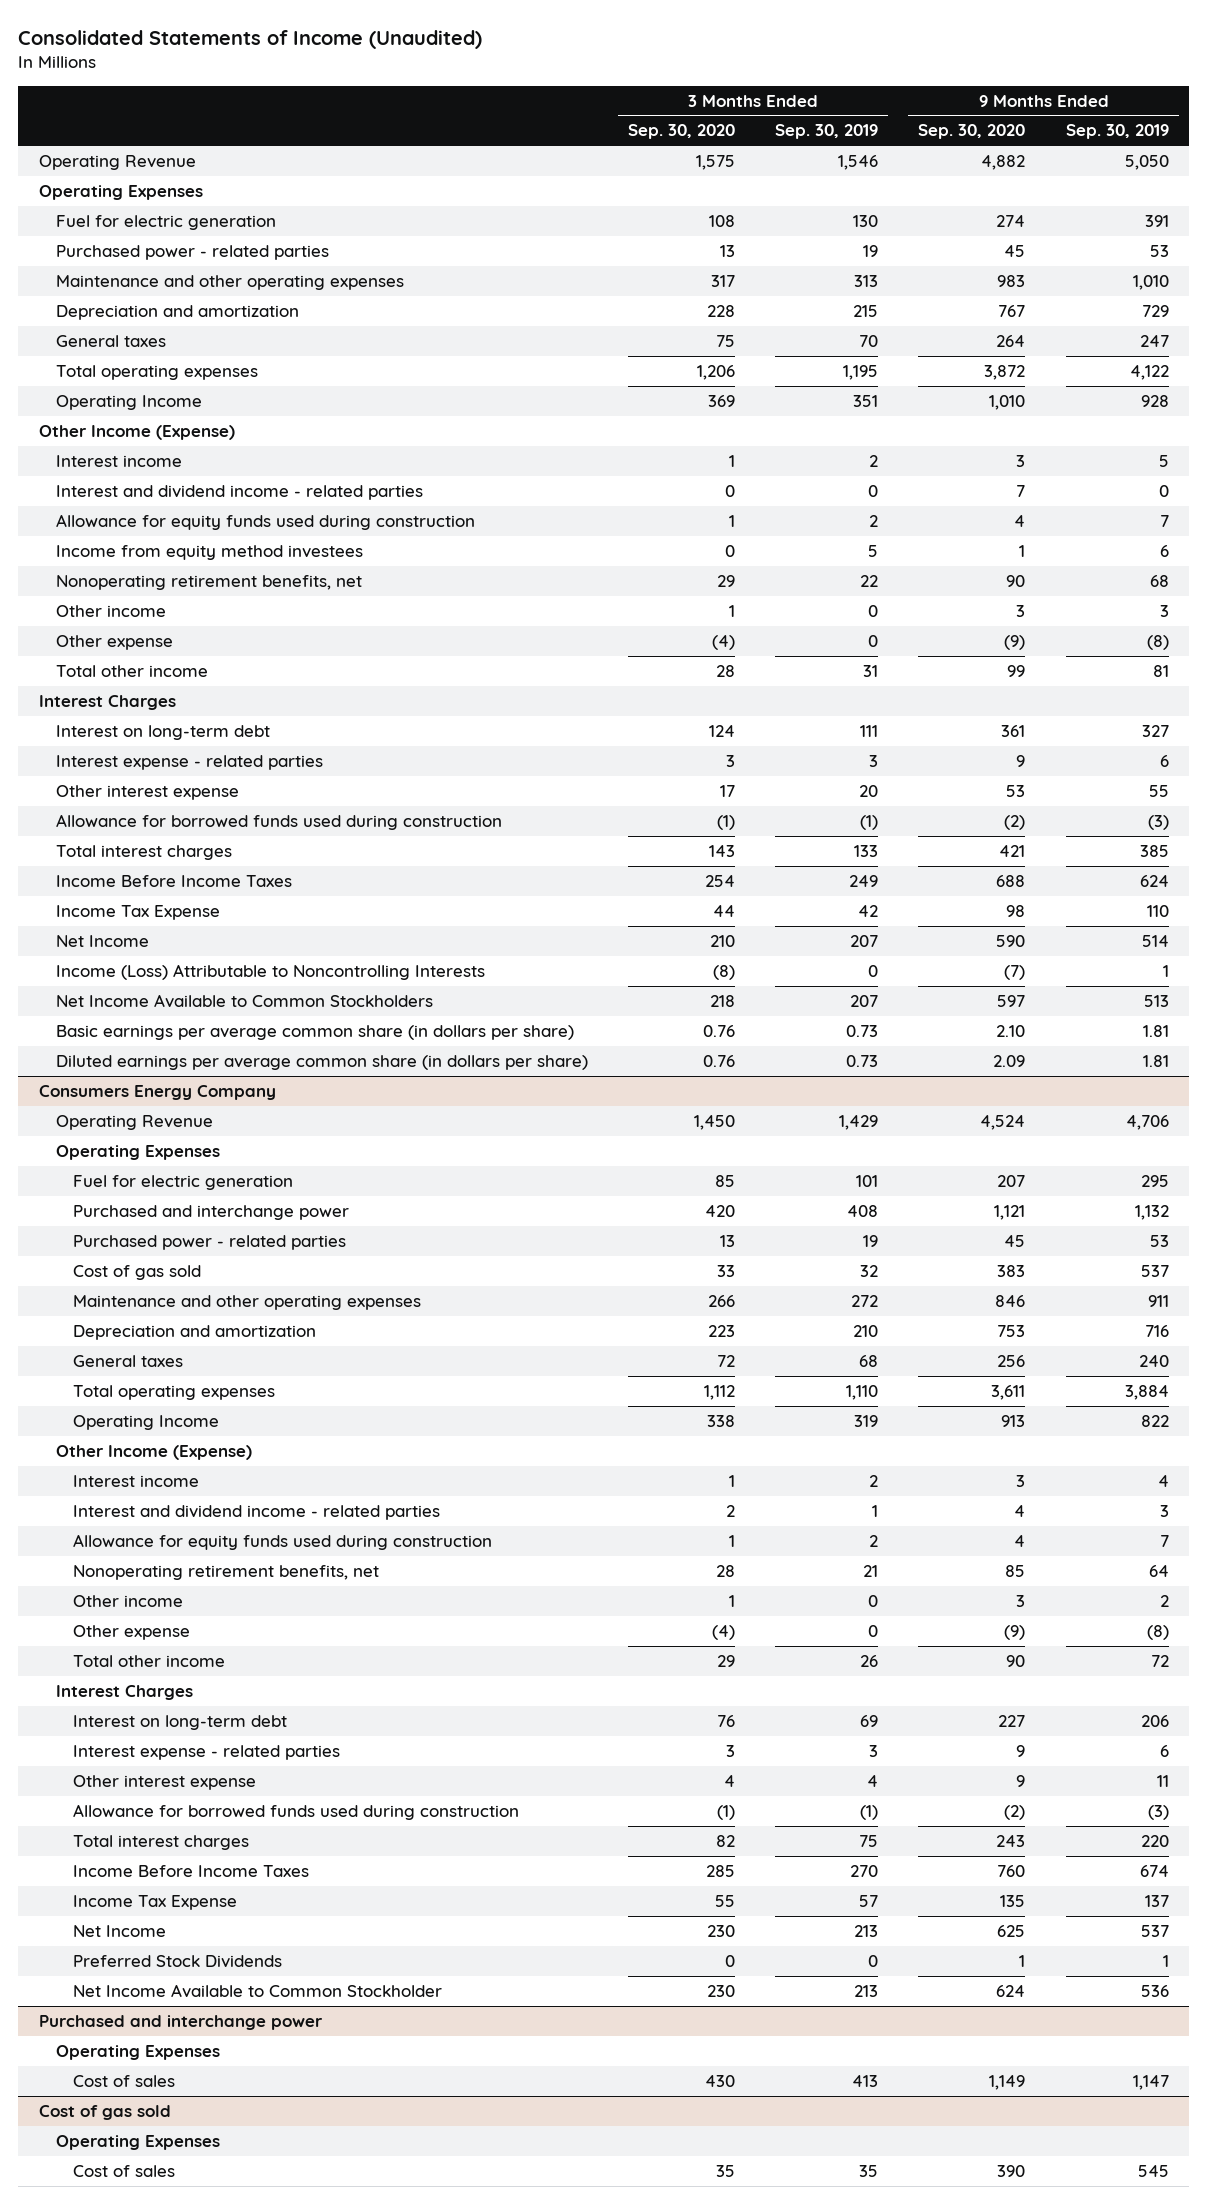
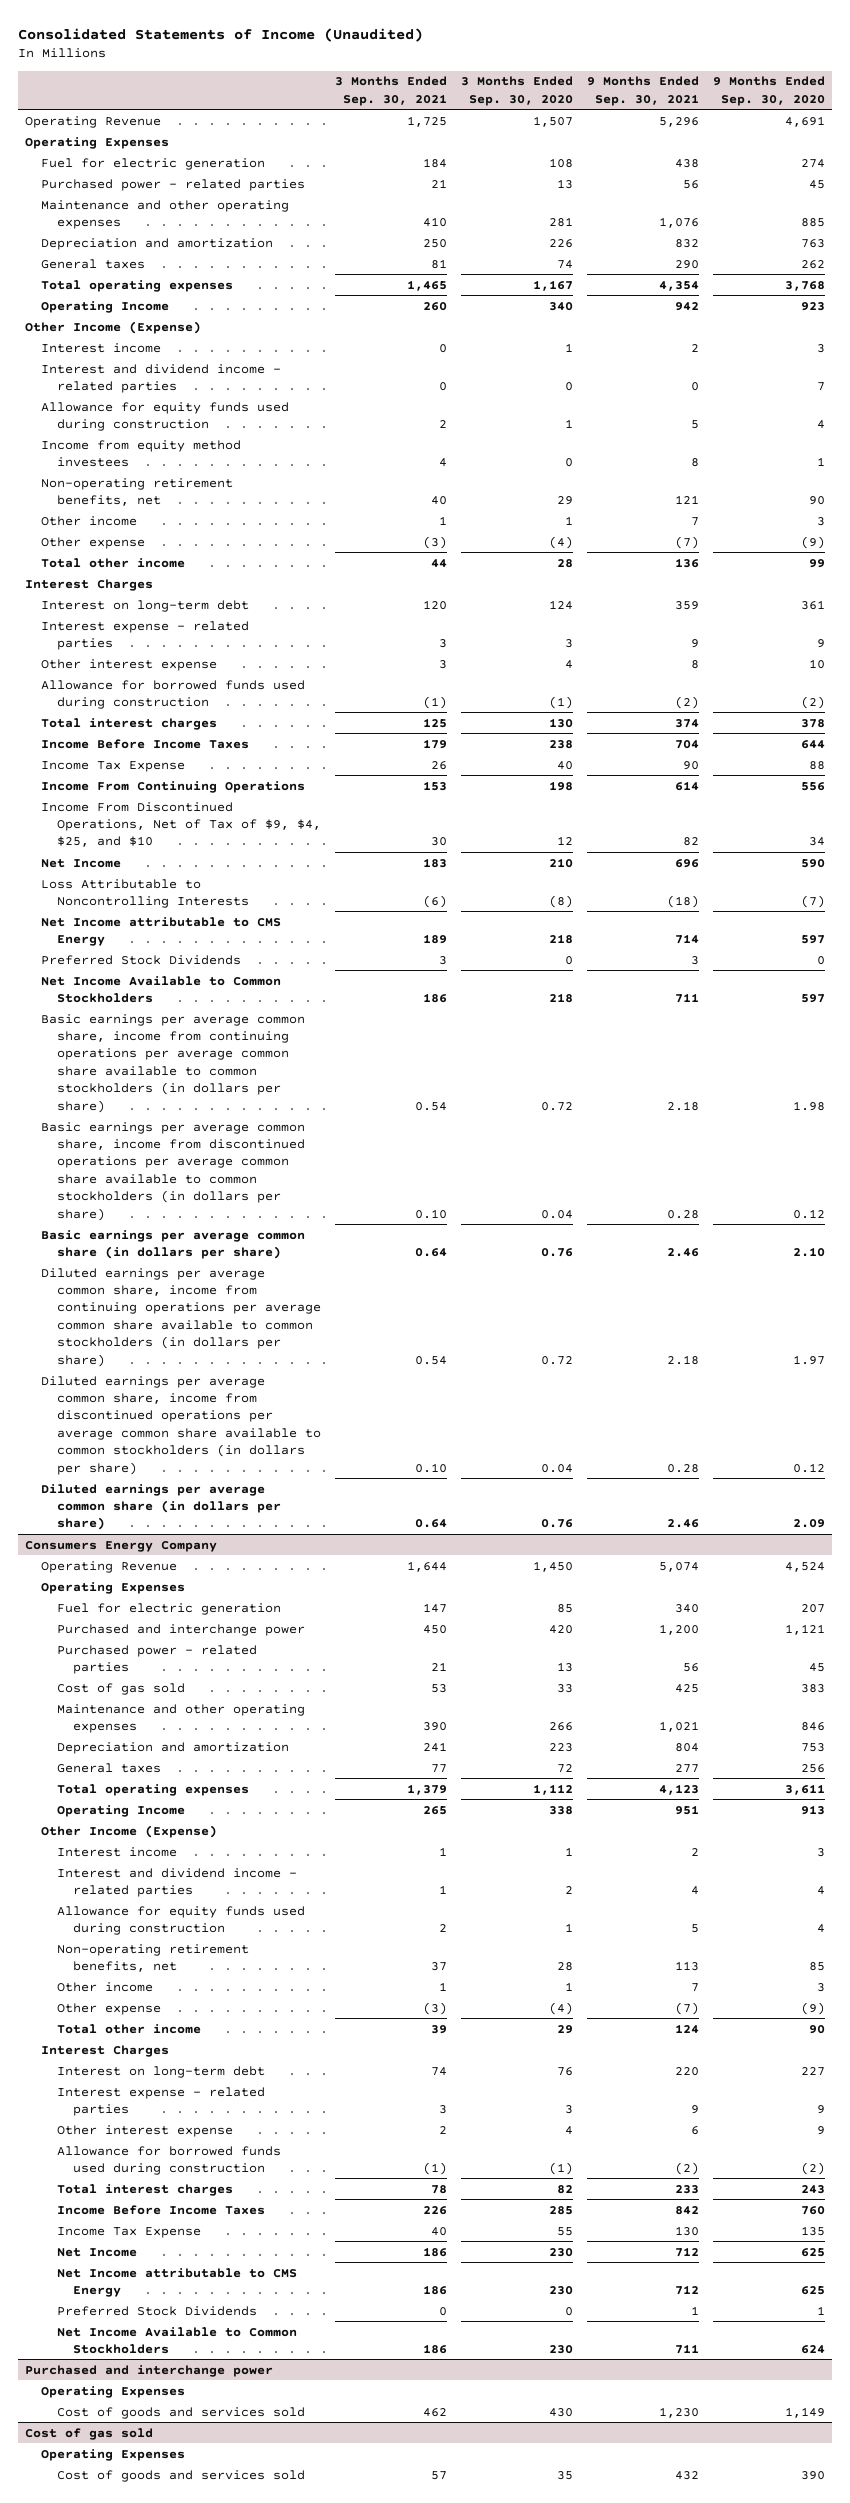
[775,124,879,140] Sep. 30, 2019 -> none
[1065,124,1169,140] Sep. 30, 2019 -> none
none -> [335,76,448,106] 3 Months Ended Sep. 30, 2021
none -> [587,76,700,106] 9 Months Ended Sep. 30, 2021
[695,154,735,170] 1,575 -> [533,115,574,127] 1,507
[981,154,1026,170] 4,882 -> [785,115,826,127] 4,691
[710,274,735,287] 317 -> [549,216,574,227] 281
[997,274,1026,287] 983 -> [801,217,826,227] 885
[706,304,735,317] 228 -> [549,238,574,248] 226
[998,304,1026,317] 767 -> [801,238,826,248] 763
[715,334,735,347] 75 -> [557,259,574,269] 74
[996,334,1026,347] 264 -> [801,259,826,269] 262
[696,364,735,380] 1,206 -> [533,279,574,291] 1,167
[984,364,1026,380] 3,872 -> [785,280,826,291] 3,768
[707,394,735,407] 369 -> [549,301,574,311] 340
[989,394,1026,410] 1,010 -> [801,301,826,311] 923
[55,574,362,590] Nonoperating retirement benefits, net -> [40,477,233,506] Non-operating retirement benefits, net
[719,784,735,797] 17 -> [565,659,574,669] 4
[1006,784,1026,797] 53 -> [809,658,826,669] 10
[708,844,735,857] 143 -> [549,717,574,728] 130
[999,844,1026,857] 421 -> [801,718,826,728] 378
[704,874,735,887] 254 -> [549,739,574,749] 238
[996,874,1026,887] 688 -> [801,739,826,749] 644
[712,904,735,917] 44 -> [557,760,574,770] 40
[1006,904,1026,917] 98 -> [809,760,826,770] 88
none -> [40,780,305,793] Income From Continuing Operations
none -> [40,801,322,848] Income From Discontinued Operations, Net of Tax of $9, $4, $25, and $10
[55,963,485,980] Income (Loss) Attributable to Noncontrolling Interests -> [40,878,250,908] Loss Attributable to Noncontrolling Interests
none -> [40,916,281,946] Net Income attributable to CMS Energy
none -> [40,954,241,965] Preferred Stock Dividends
none -> [40,1013,305,1113] Basic earnings per average common share, income from continuing operations per average common share available to common stockholders (in dollars per share)
none -> [40,1121,306,1221] Basic earnings per average common share, income from discontinued operations per average common share available to common stockholders (in dollars per share)
none -> [40,1267,322,1367] Diluted earnings per average common share, income from continuing operations per average common share available to common stockholders (in dollars per share)
none -> [40,1375,322,1475] Diluted earnings per average common share, income from discontinued operations per average common share available to common stockholders (in dollars per share)
[72,1564,379,1580] Nonoperating retirement benefits, net -> [57,1943,250,1972] Non-operating retirement benefits, net
none -> [57,2267,298,2297] Net Income attributable to CMS Energy
[72,1983,442,1998] Net Income Available to Common Stockholder -> [57,2326,298,2354] Net Income Available to Common Stockholders
[72,2074,175,2087] Cost of sales -> [57,2406,306,2419] Cost of goods and services sold
[72,2164,175,2177] Cost of sales -> [57,2469,306,2482] Cost of goods and services sold

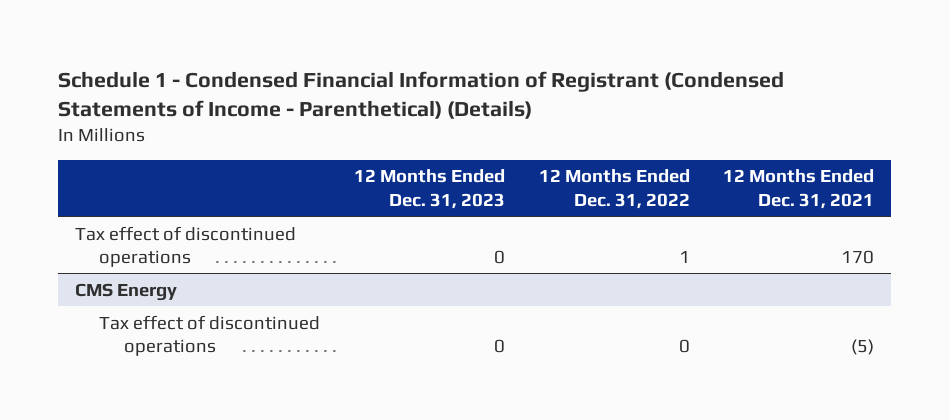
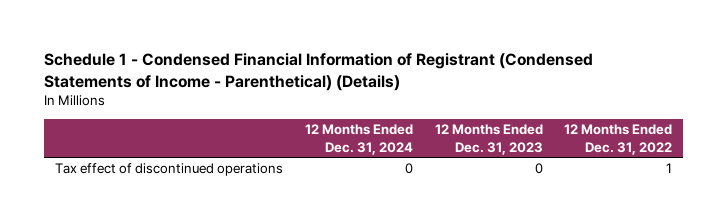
[723,169,875,209] 12 Months Ended Dec. 31, 2021 -> none
none -> [304,124,413,155] 12 Months Ended Dec. 31, 2024
[75,282,178,301] CMS Energy -> none
[99,314,321,356] Tax effect of discontinued operations -> none

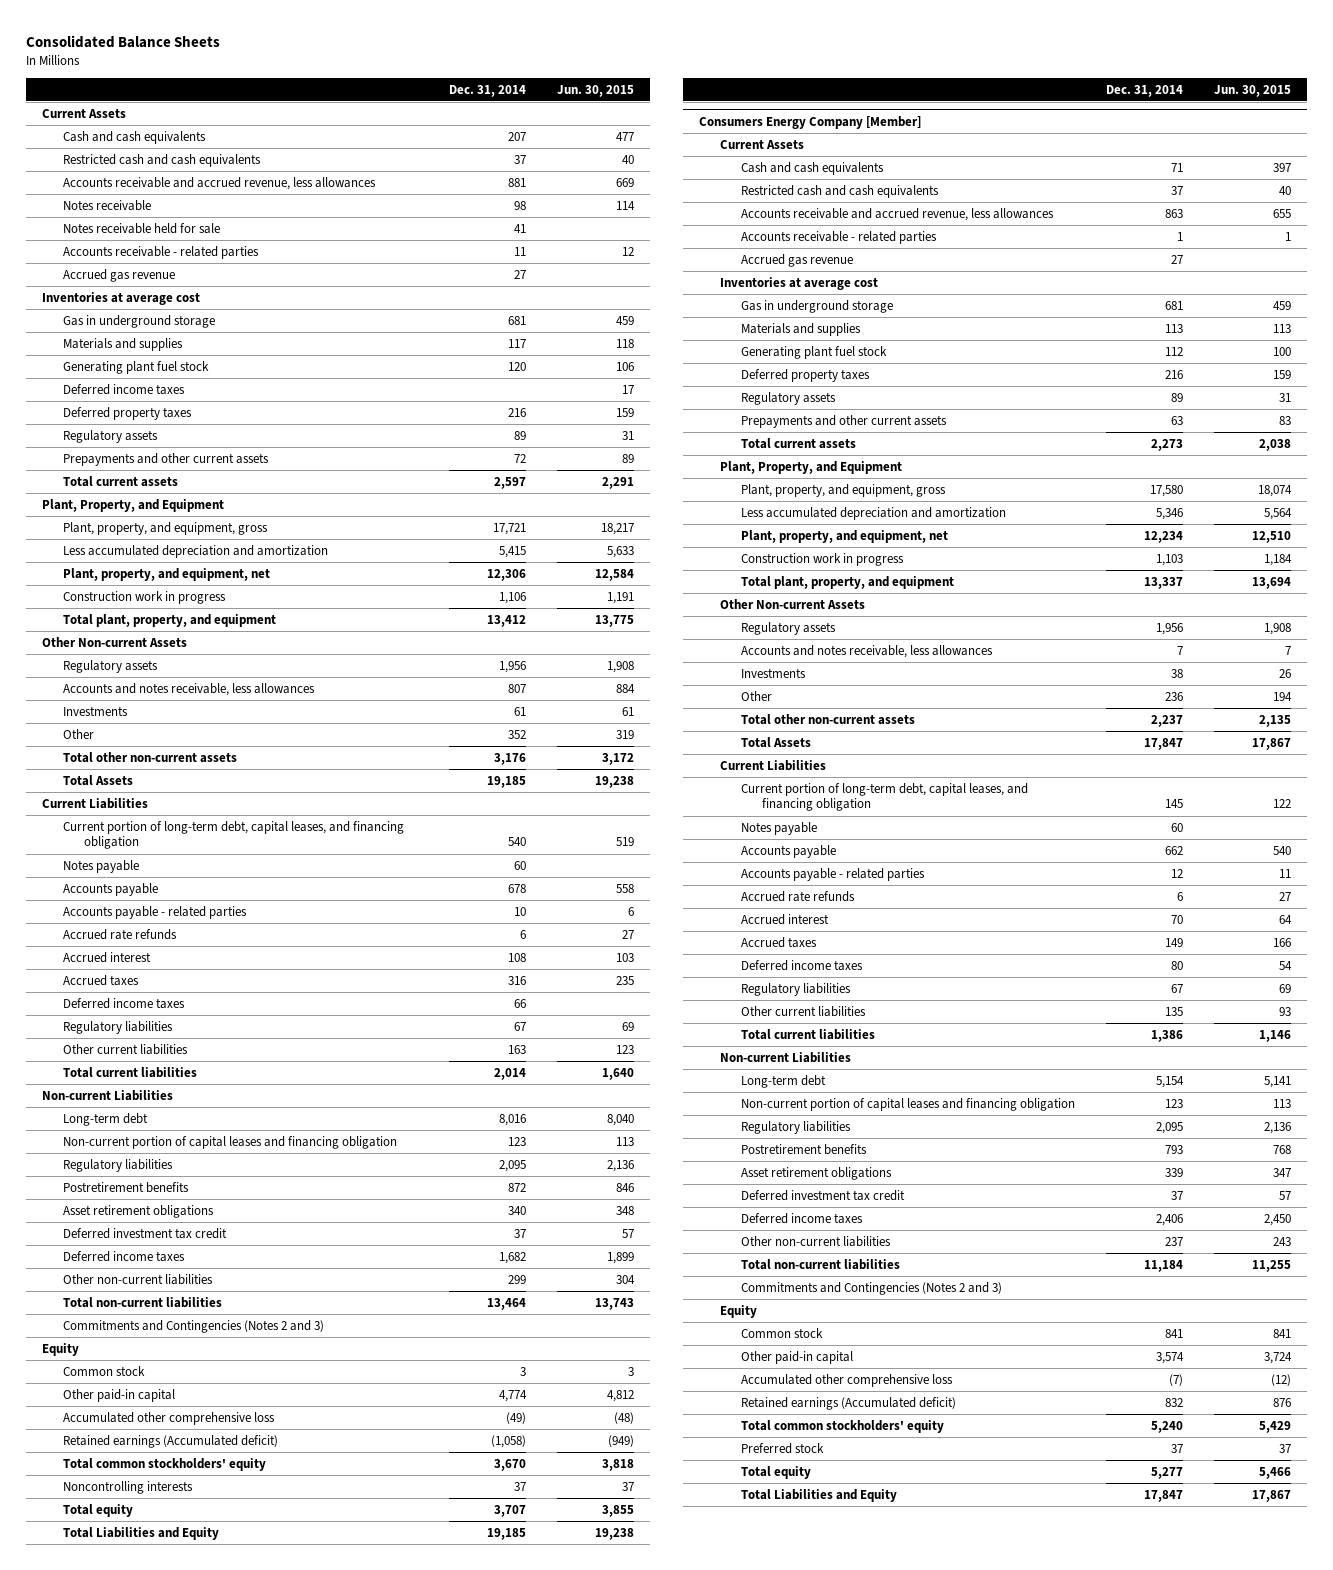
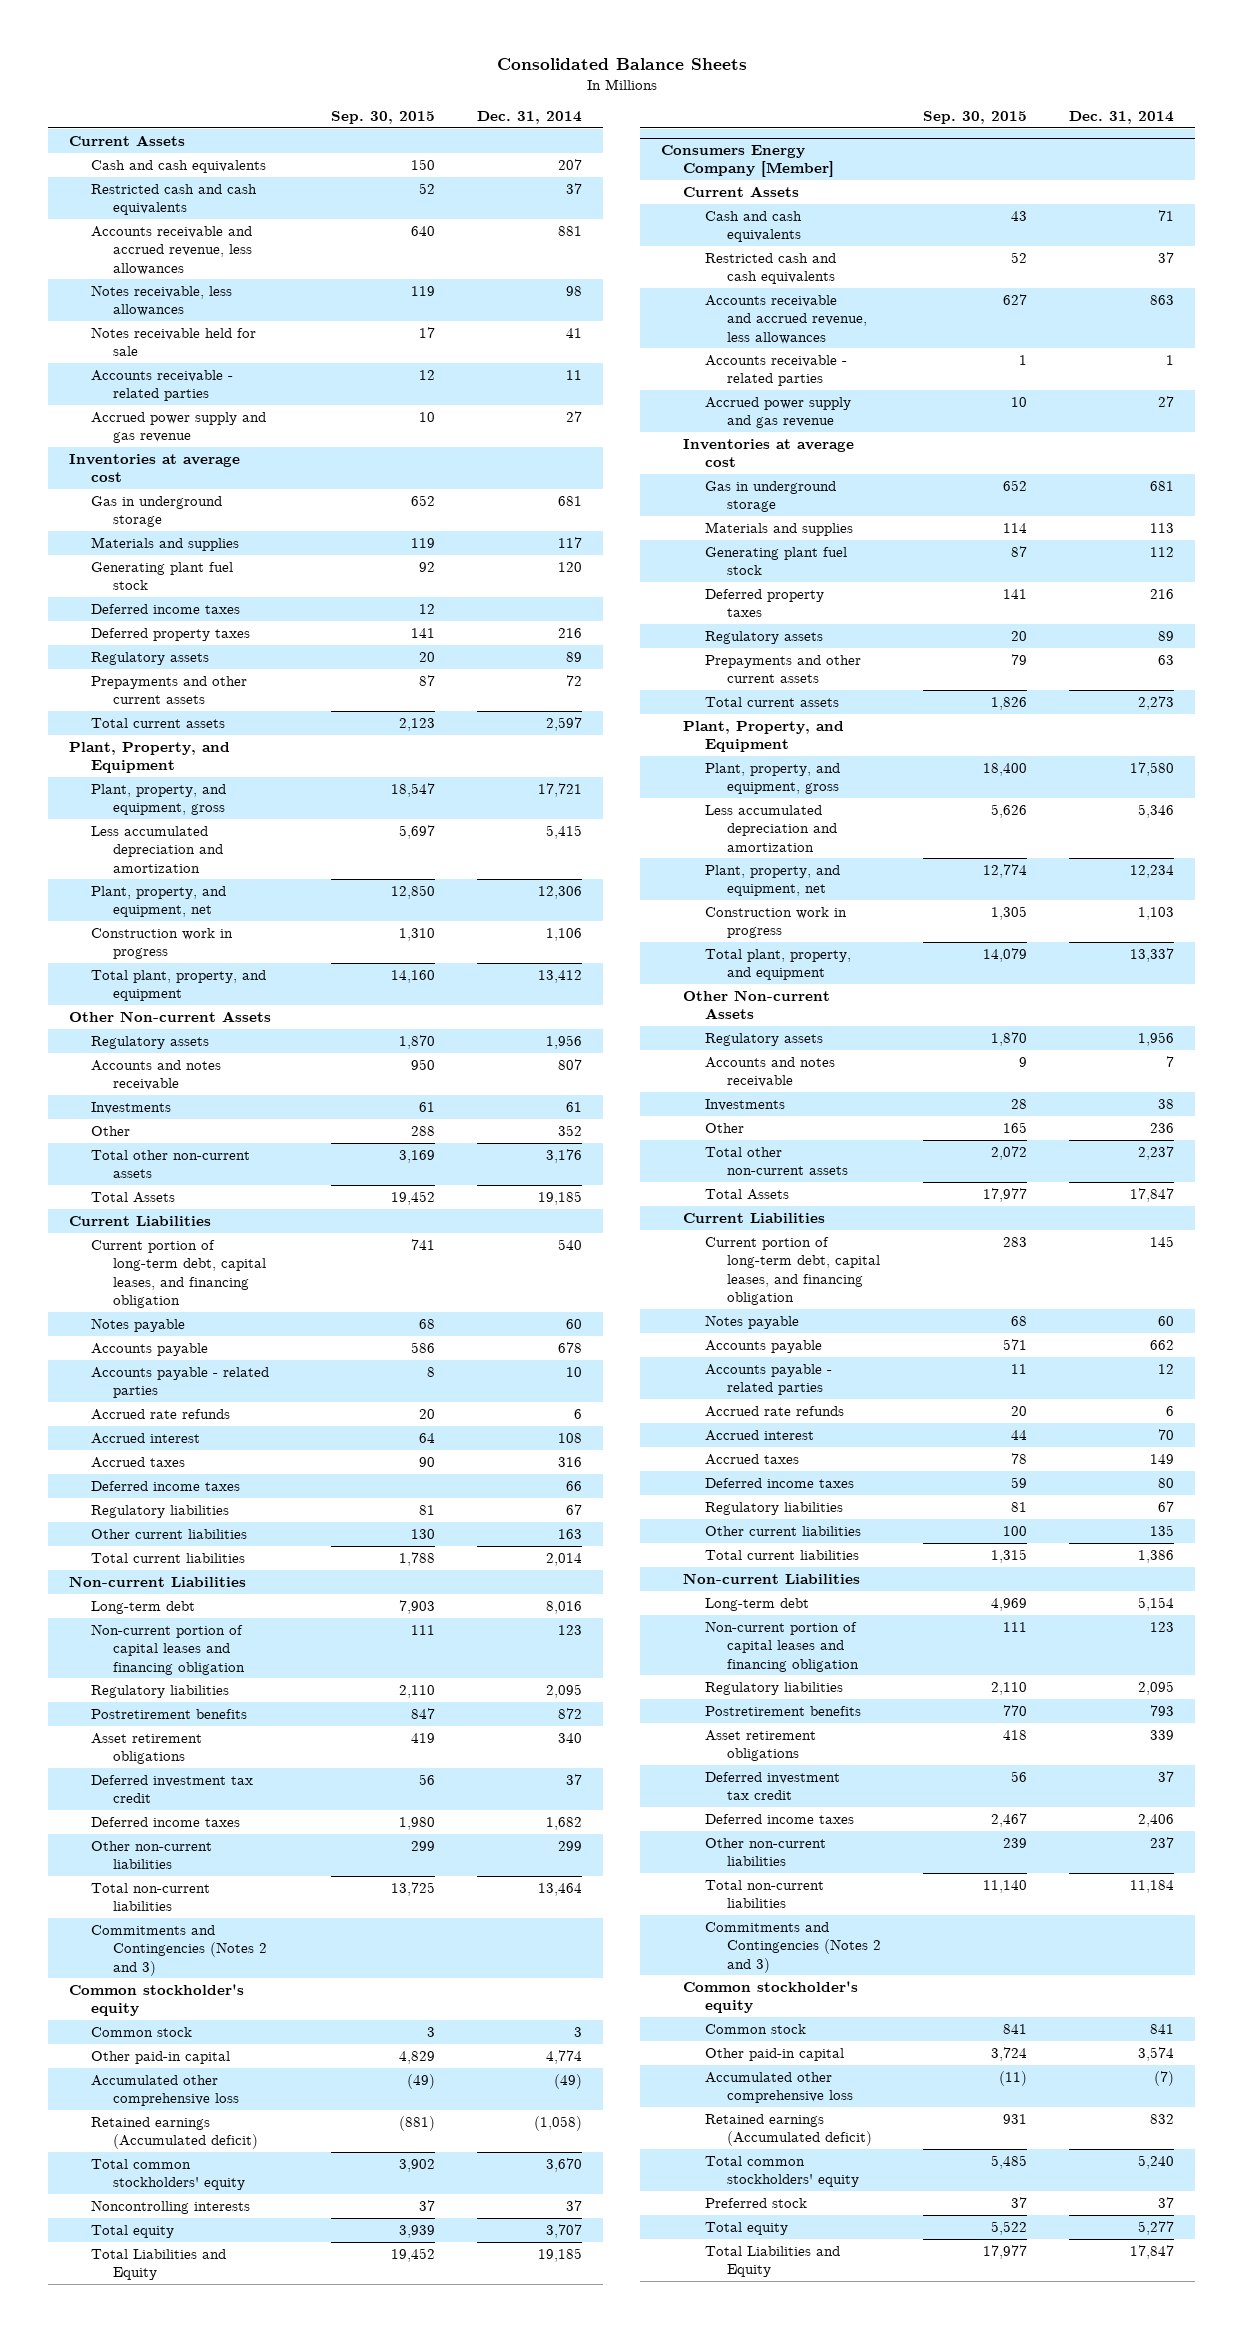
[557,84,635,97] Jun. 30, 2015 -> none
none -> [330,111,435,125] Sep. 30, 2015
[63,199,152,211] Notes receivable -> [90,284,232,317] Notes receivable, less allowances
[63,268,176,282] Accrued gas revenue -> [90,411,266,444] Accrued power supply and gas revenue
[63,682,316,696] Accounts and notes receivable, less allowances -> [90,1059,221,1091] Accounts and notes receivable
[41,1342,79,1356] Equity -> [68,1983,244,2017] Common stockholder's equity
[740,253,853,267] Accrued gas revenue -> [704,396,851,429] Accrued power supply and gas revenue
[740,644,993,658] Accounts and notes receivable, less allowances -> [704,1056,835,1088] Accounts and notes receivable
[719,1304,757,1318] Equity -> [682,1980,858,2014] Common stockholder's equity

